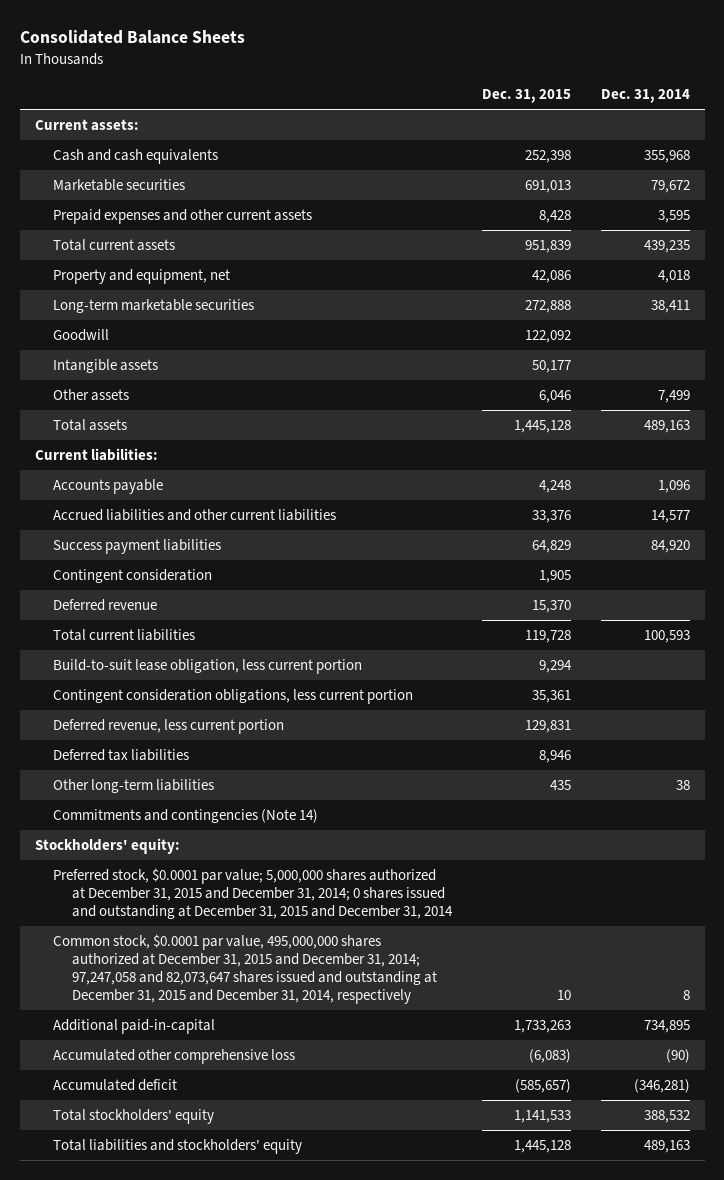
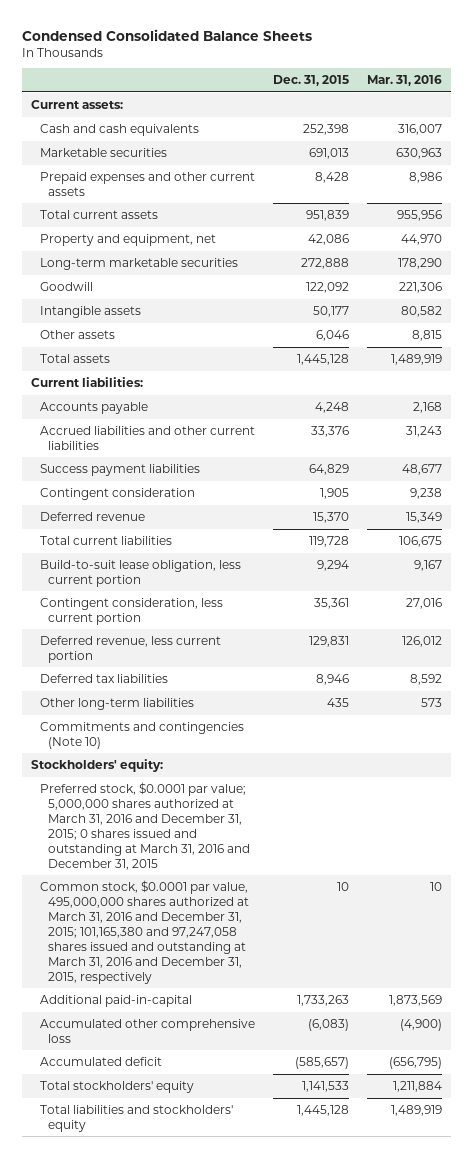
[19,30,245,45] Consolidated Balance Sheets -> [22,28,313,41] Condensed Consolidated Balance Sheets
[600,89,690,104] Dec. 31, 2014 -> none
none -> [366,75,442,87] Mar. 31, 2016
[53,689,414,705] Contingent consideration obligations, less current portion -> [39,597,223,625] Contingent consideration, less current portion
[53,809,319,824] Commitments and contingencies (Note 14) -> [39,721,244,749] Commitments and contingencies (Note 10)
[53,868,454,920] Preferred stock, $0.0001 par value; 5,000,000 shares authorized at December 31, 2015 and December 31, 2014; 0 shares issued and outstanding at December 31, 2015 and December 31, 2014 -> [39,781,251,870] Preferred stock, $0.0001 par value; 5,000,000 shares authorized at March 31, 2016 and December 31, 2015; 0 shares issued and outstanding at March 31, 2016 and December 31, 2015
[53,934,438,1005] Common stock, $0.0001 par value, 495,000,000 shares authorized at December 31, 2015 and December 31, 2014; 97,247,058 and 82,073,647 shares issued and outstanding at December 31, 2015 and December 31, 2014, respectively -> [39,879,250,984] Common stock, $0.0001 par value, 495,000,000 shares authorized at March 31, 2016 and December 31, 2015; 101,165,380 and 97,247,058 shares issued and outstanding at March 31, 2016 and December 31, 2015, respectively

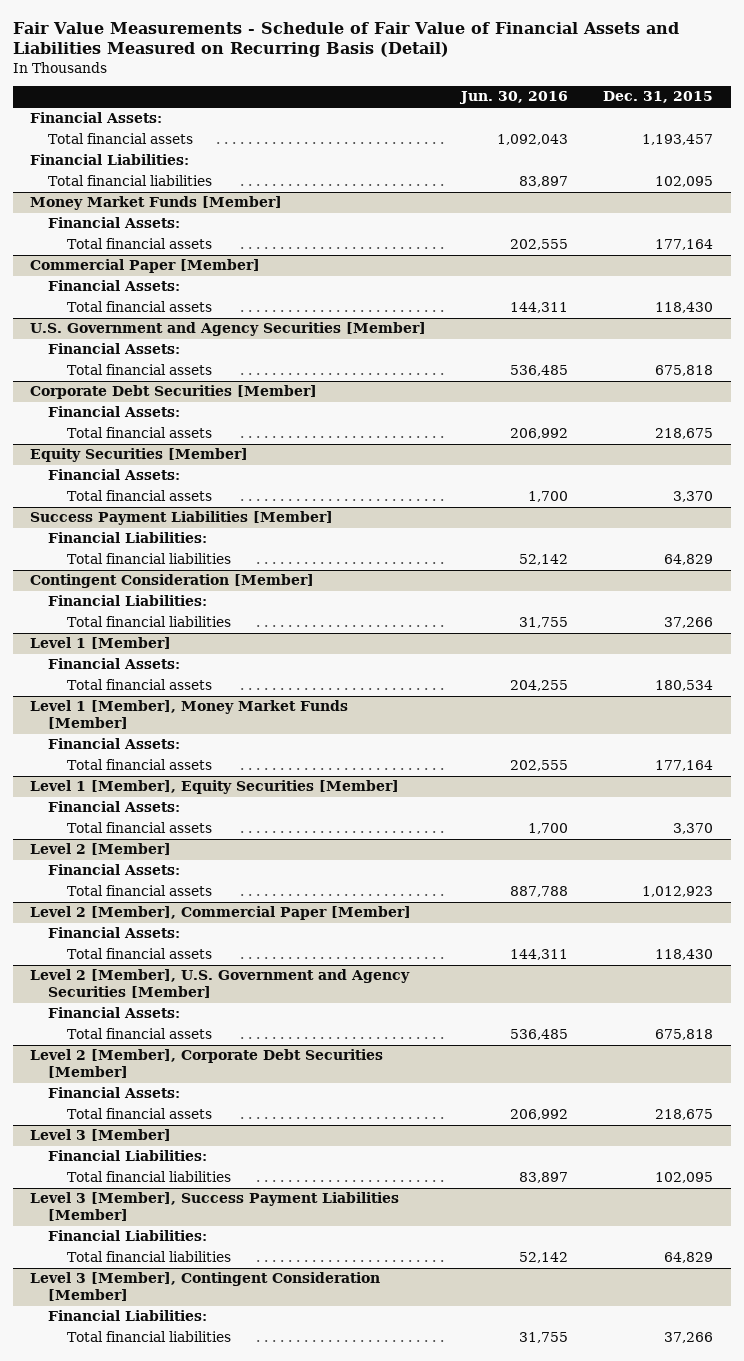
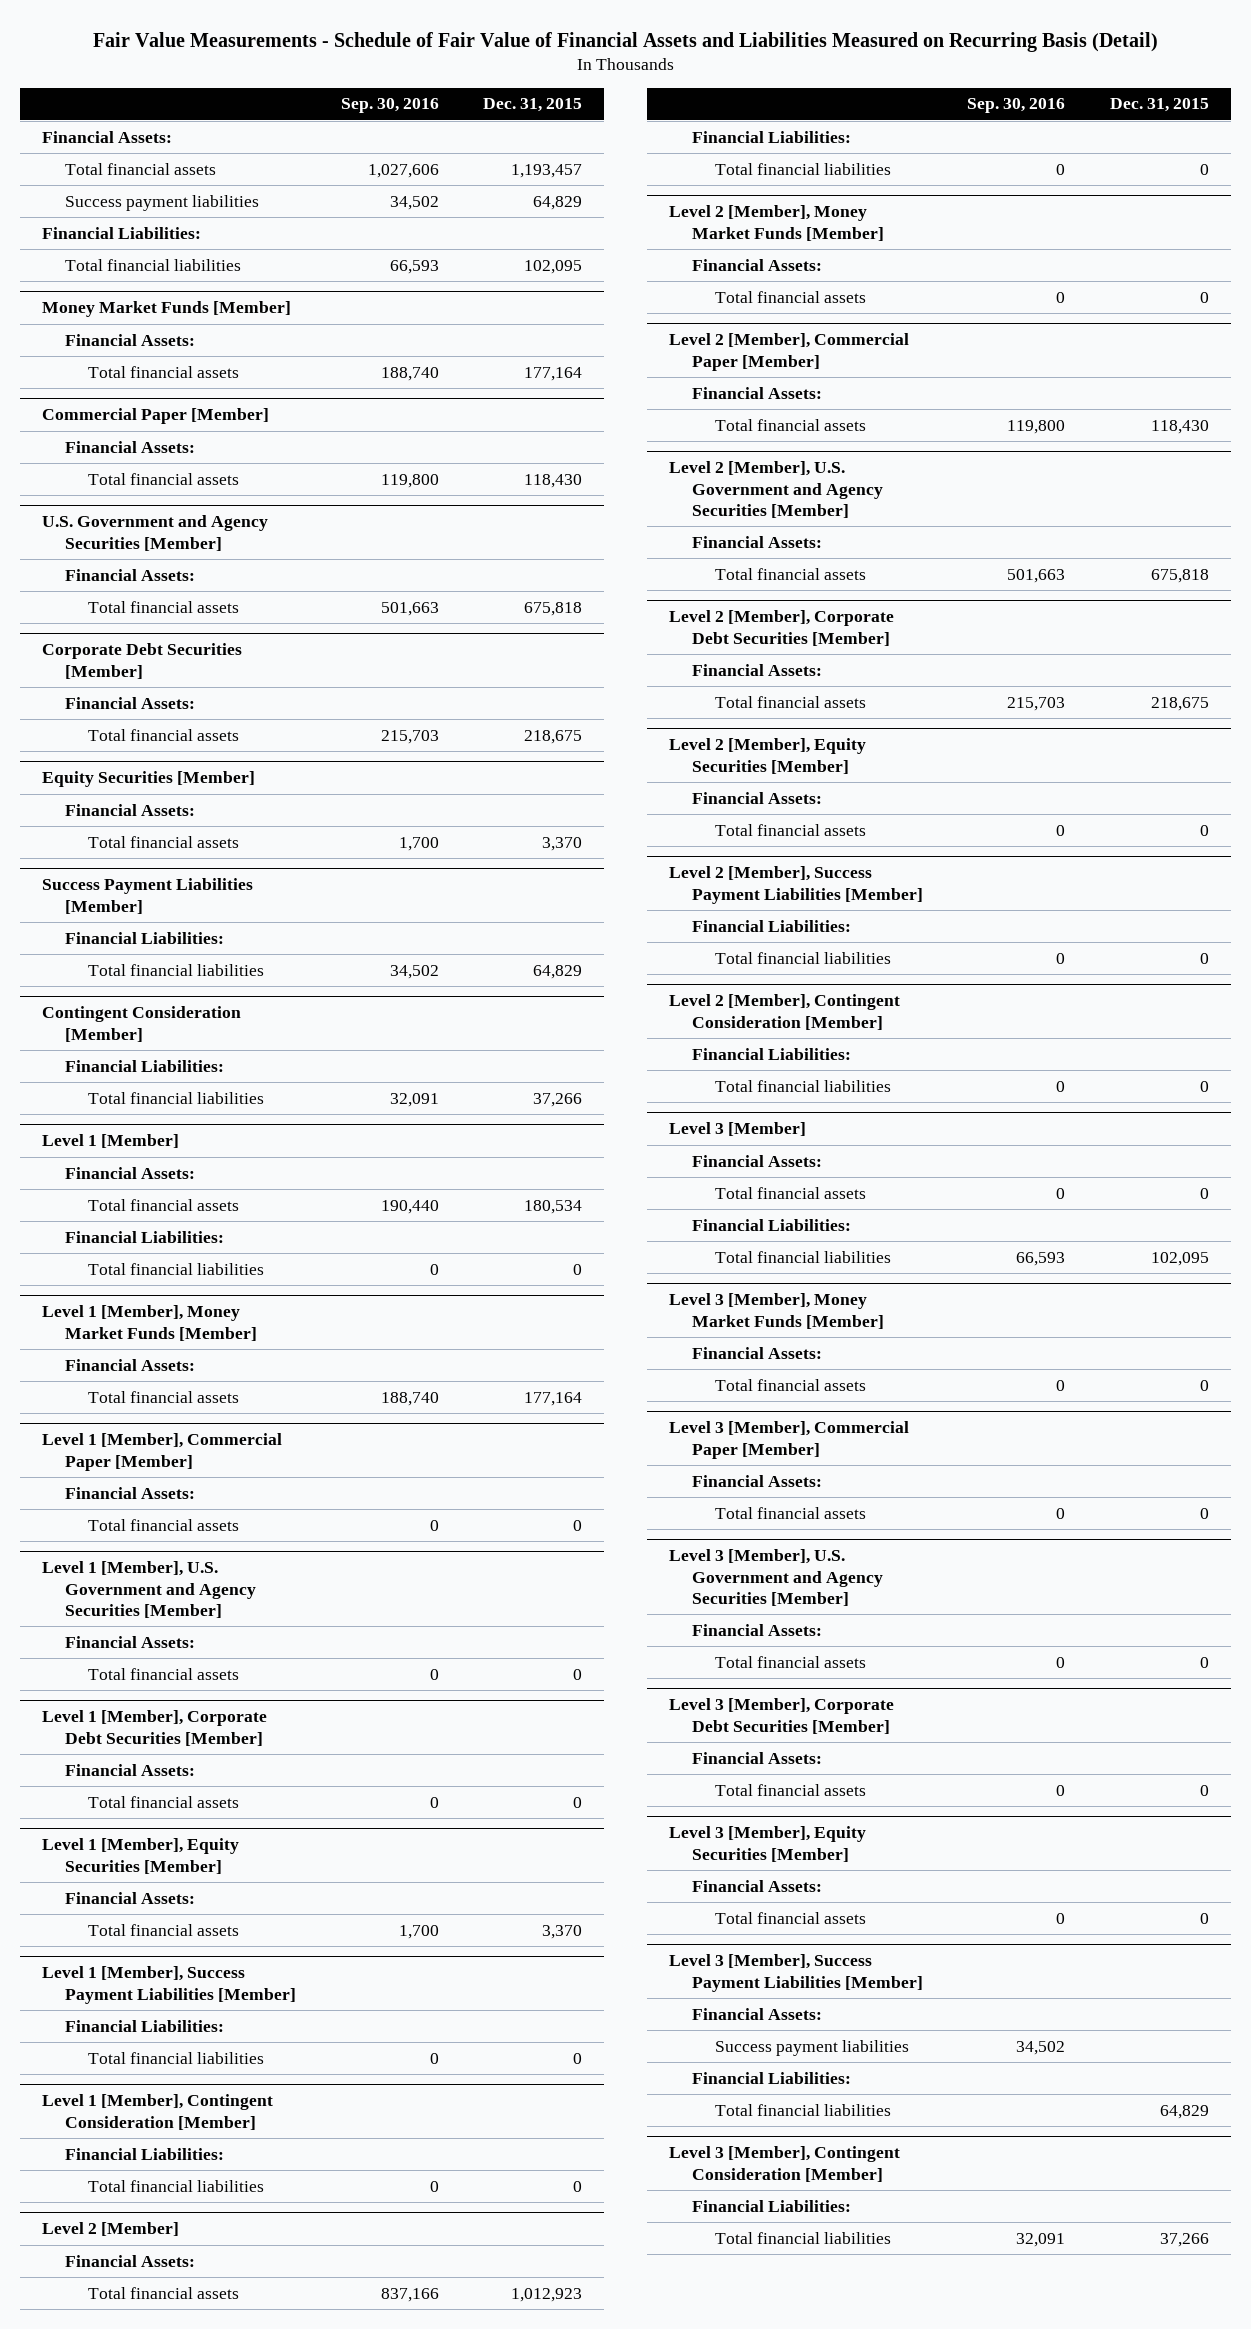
[459,91,569,105] Jun. 30, 2016 -> none
none -> [340,98,439,114] Sep. 30, 2016
none -> [65,194,260,211] Success payment liabilities
none -> [65,1230,225,1243] Financial Liabilities:
none -> [88,1262,265,1275] Total financial liabilities
none -> [42,1433,283,1471] Level 1 [Member], Commercial Paper [Member]
none -> [65,1486,196,1499] Financial Assets:
none -> [88,1518,240,1531] Total financial assets
none -> [42,1561,257,1619] Level 1 [Member], U.S. Government and Agency Securities [Member]
none -> [65,1635,196,1648] Financial Assets:
none -> [88,1667,240,1680] Total financial assets
none -> [42,1710,268,1746] Level 1 [Member], Corporate Debt Securities [Member]
none -> [65,1763,196,1776] Financial Assets:
none -> [88,1795,240,1808] Total financial assets
none -> [42,1966,297,2004] Level 1 [Member], Success Payment Liabilities [Member]
none -> [65,2019,225,2032] Financial Liabilities:
none -> [88,2051,265,2064] Total financial liabilities
none -> [42,2094,274,2130] Level 1 [Member], Contingent Consideration [Member]
none -> [65,2147,225,2160] Financial Liabilities:
none -> [88,2179,265,2192] Total financial liabilities
none -> [692,130,852,143] Financial Liabilities:
none -> [715,162,892,175] Total financial liabilities
none -> [669,205,885,241] Level 2 [Member], Money Market Funds [Member]
none -> [692,258,823,271] Financial Assets:
none -> [715,290,867,303] Total financial assets
none -> [669,738,867,774] Level 2 [Member], Equity Securities [Member]
none -> [692,791,823,804] Financial Assets:
none -> [715,823,867,836] Total financial assets
none -> [669,866,924,904] Level 2 [Member], Success Payment Liabilities [Member]
none -> [692,919,852,932] Financial Liabilities:
none -> [715,951,892,964] Total financial liabilities
none -> [669,994,901,1030] Level 2 [Member], Contingent Consideration [Member]
none -> [692,1047,852,1060] Financial Liabilities:
none -> [715,1079,892,1092] Total financial liabilities
none -> [692,1154,823,1167] Financial Assets:
none -> [715,1186,867,1199] Total financial assets
none -> [669,1293,885,1329] Level 3 [Member], Money Market Funds [Member]
none -> [692,1346,823,1359] Financial Assets:
none -> [715,1378,867,1391] Total financial assets
none -> [669,1421,910,1459] Level 3 [Member], Commercial Paper [Member]
none -> [692,1474,823,1487] Financial Assets:
none -> [715,1506,867,1519] Total financial assets
none -> [669,1549,884,1607] Level 3 [Member], U.S. Government and Agency Securities [Member]
none -> [692,1623,823,1636] Financial Assets:
none -> [715,1655,867,1668] Total financial assets
none -> [669,1698,895,1734] Level 3 [Member], Corporate Debt Securities [Member]
none -> [692,1751,823,1764] Financial Assets:
none -> [715,1783,867,1796] Total financial assets
none -> [669,1826,867,1862] Level 3 [Member], Equity Securities [Member]
none -> [692,1879,823,1892] Financial Assets:
none -> [715,1911,867,1924] Total financial assets
none -> [692,2007,823,2020] Financial Assets:
none -> [715,2039,910,2056] Success payment liabilities

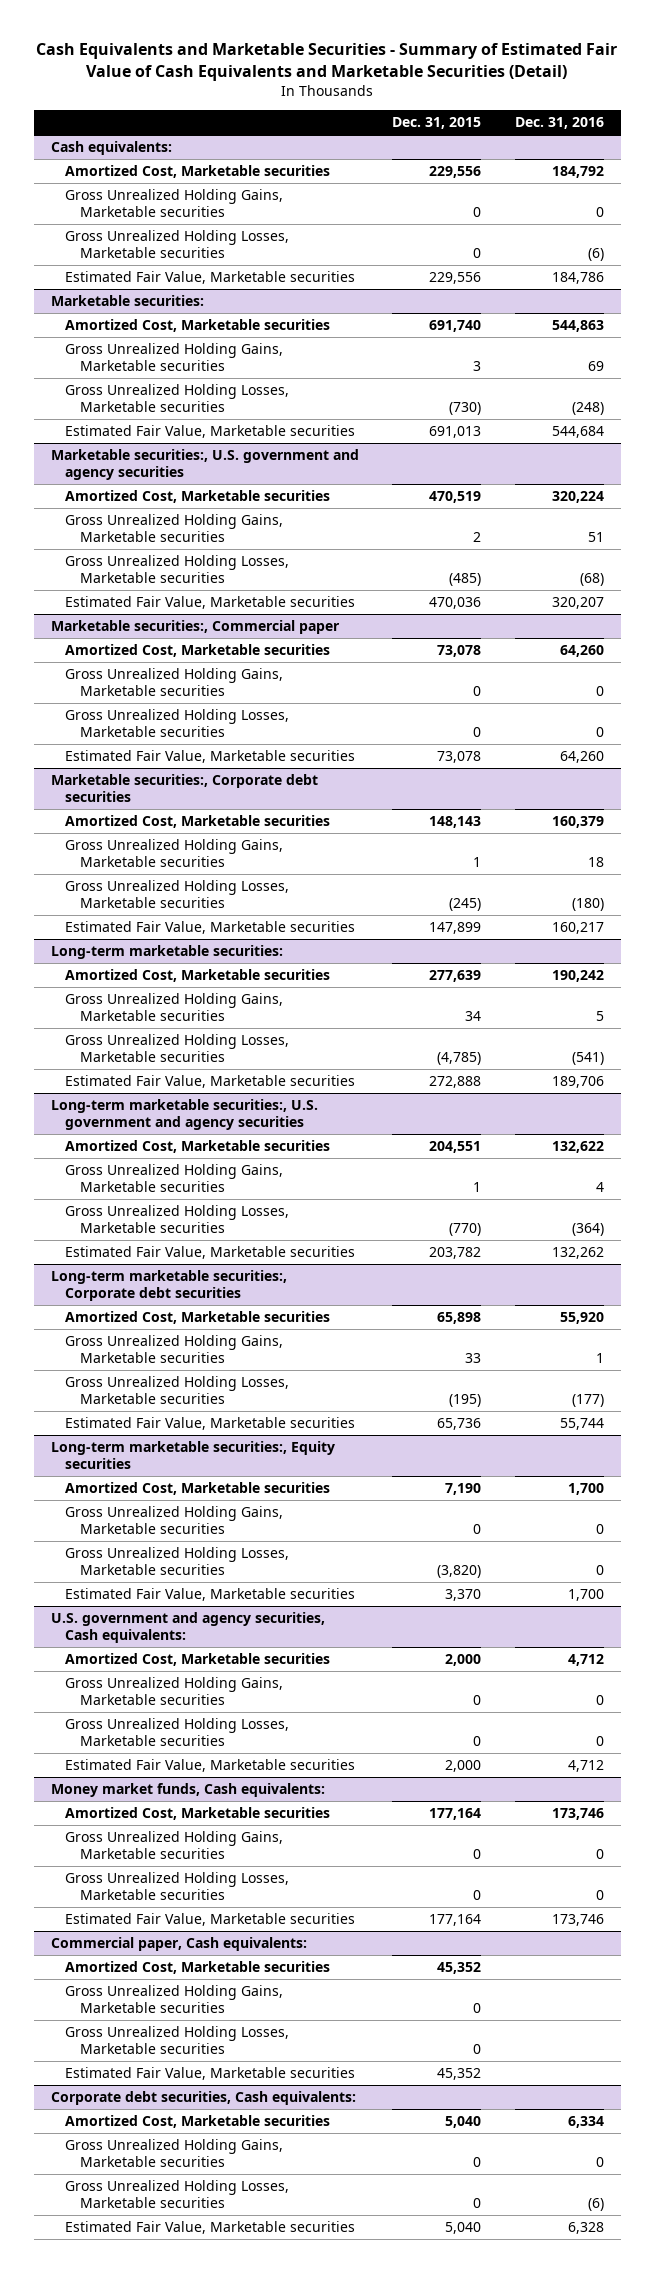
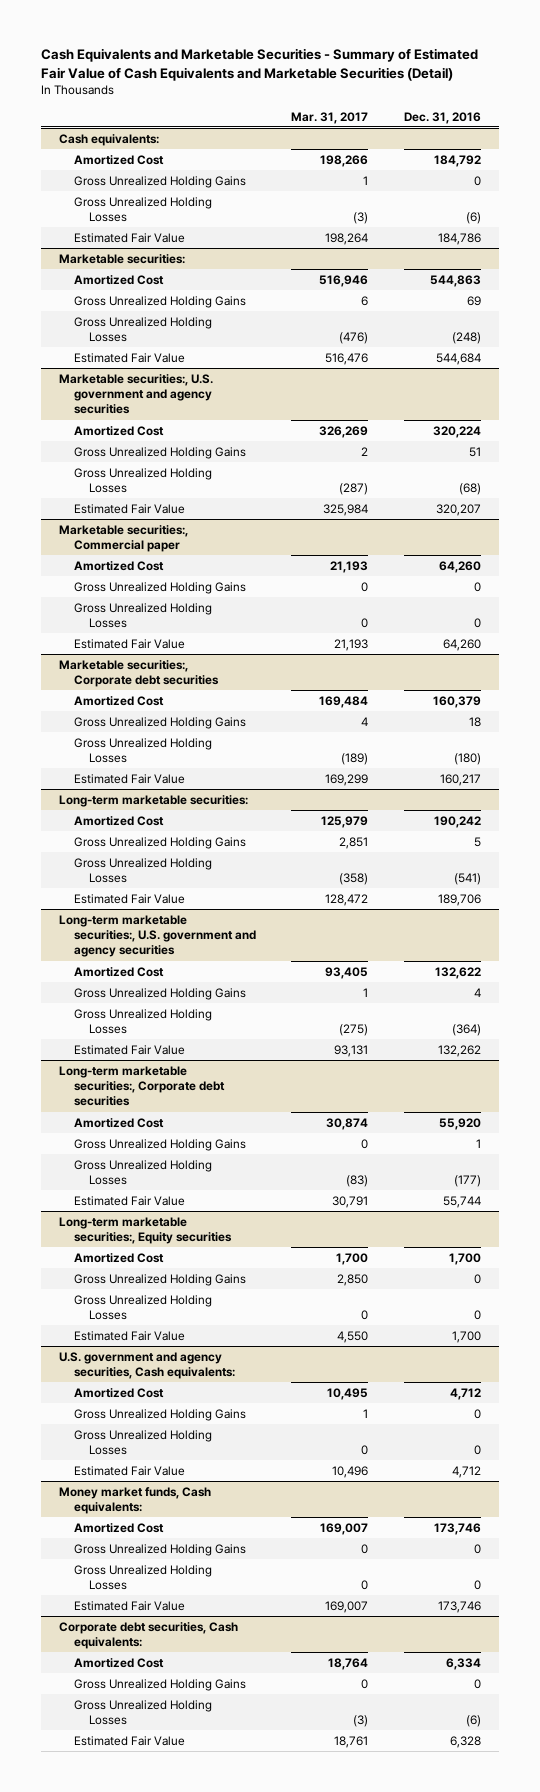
[392,117,482,130] Dec. 31, 2015 -> none
none -> [291,111,369,124] Mar. 31, 2017
[65,165,331,179] Amortized Cost, Marketable securities -> [73,154,164,165] Amortized Cost
[65,189,284,217] Gross Unrealized Holding Gains, Marketable securities -> [73,175,246,188] Gross Unrealized Holding Gains
[65,230,290,258] Gross Unrealized Holding Losses, Marketable securities -> [73,196,212,223] Gross Unrealized Holding Losses
[65,271,356,285] Estimated Fair Value, Marketable securities -> [73,232,185,243] Estimated Fair Value
[65,319,331,333] Amortized Cost, Marketable securities -> [73,274,164,285] Amortized Cost
[65,343,284,371] Gross Unrealized Holding Gains, Marketable securities -> [73,295,246,308] Gross Unrealized Holding Gains
[65,384,290,412] Gross Unrealized Holding Losses, Marketable securities -> [73,316,212,343] Gross Unrealized Holding Losses
[65,425,356,439] Estimated Fair Value, Marketable securities -> [73,352,185,363] Estimated Fair Value
[65,490,331,504] Amortized Cost, Marketable securities -> [73,425,164,436] Amortized Cost
[65,514,284,542] Gross Unrealized Holding Gains, Marketable securities -> [73,446,246,459] Gross Unrealized Holding Gains
[65,555,290,583] Gross Unrealized Holding Losses, Marketable securities -> [73,467,212,494] Gross Unrealized Holding Losses
[65,596,356,610] Estimated Fair Value, Marketable securities -> [73,503,185,514] Estimated Fair Value
[65,644,331,658] Amortized Cost, Marketable securities -> [73,560,164,571] Amortized Cost
[65,668,284,696] Gross Unrealized Holding Gains, Marketable securities -> [73,581,246,594] Gross Unrealized Holding Gains
[65,709,290,737] Gross Unrealized Holding Losses, Marketable securities -> [73,602,212,629] Gross Unrealized Holding Losses
[65,750,356,764] Estimated Fair Value, Marketable securities -> [73,638,185,649] Estimated Fair Value
[65,815,331,829] Amortized Cost, Marketable securities -> [73,695,164,706] Amortized Cost
[65,839,284,867] Gross Unrealized Holding Gains, Marketable securities -> [73,716,246,729] Gross Unrealized Holding Gains
[65,880,290,908] Gross Unrealized Holding Losses, Marketable securities -> [73,737,212,764] Gross Unrealized Holding Losses
[65,921,356,935] Estimated Fair Value, Marketable securities -> [73,773,185,784] Estimated Fair Value
[65,969,331,983] Amortized Cost, Marketable securities -> [73,815,164,826] Amortized Cost
[65,993,284,1021] Gross Unrealized Holding Gains, Marketable securities -> [73,836,246,849] Gross Unrealized Holding Gains
[65,1034,290,1062] Gross Unrealized Holding Losses, Marketable securities -> [73,857,212,884] Gross Unrealized Holding Losses
[65,1075,356,1089] Estimated Fair Value, Marketable securities -> [73,893,185,904] Estimated Fair Value
[65,1140,331,1154] Amortized Cost, Marketable securities -> [73,966,164,977] Amortized Cost
[65,1164,284,1192] Gross Unrealized Holding Gains, Marketable securities -> [73,987,246,1000] Gross Unrealized Holding Gains
[65,1205,290,1233] Gross Unrealized Holding Losses, Marketable securities -> [73,1008,212,1035] Gross Unrealized Holding Losses
[65,1246,356,1260] Estimated Fair Value, Marketable securities -> [73,1044,185,1055] Estimated Fair Value
[65,1311,331,1325] Amortized Cost, Marketable securities -> [73,1117,164,1128] Amortized Cost
[65,1335,284,1363] Gross Unrealized Holding Gains, Marketable securities -> [73,1138,246,1151] Gross Unrealized Holding Gains
[65,1376,290,1404] Gross Unrealized Holding Losses, Marketable securities -> [73,1159,212,1186] Gross Unrealized Holding Losses
[65,1417,356,1431] Estimated Fair Value, Marketable securities -> [73,1195,185,1206] Estimated Fair Value
[65,1482,331,1496] Amortized Cost, Marketable securities -> [73,1252,164,1263] Amortized Cost
[65,1506,284,1534] Gross Unrealized Holding Gains, Marketable securities -> [73,1273,246,1286] Gross Unrealized Holding Gains
[65,1547,290,1575] Gross Unrealized Holding Losses, Marketable securities -> [73,1294,212,1321] Gross Unrealized Holding Losses
[65,1588,356,1602] Estimated Fair Value, Marketable securities -> [73,1330,185,1341] Estimated Fair Value
[65,1653,331,1667] Amortized Cost, Marketable securities -> [73,1387,164,1398] Amortized Cost
[65,1677,284,1705] Gross Unrealized Holding Gains, Marketable securities -> [73,1408,246,1421] Gross Unrealized Holding Gains
[65,1718,290,1746] Gross Unrealized Holding Losses, Marketable securities -> [73,1429,212,1456] Gross Unrealized Holding Losses
[65,1759,356,1773] Estimated Fair Value, Marketable securities -> [73,1465,185,1476] Estimated Fair Value
[50,1937,307,1952] Commercial paper, Cash equivalents: -> none
[65,1961,331,1975] Amortized Cost, Marketable securities -> none
[65,1985,284,2013] Gross Unrealized Holding Gains, Marketable securities -> none
[65,2026,290,2054] Gross Unrealized Holding Losses, Marketable securities -> none
[65,2067,356,2081] Estimated Fair Value, Marketable securities -> none
[65,1807,331,1821] Amortized Cost, Marketable securities -> [73,1522,164,1533] Amortized Cost
[65,1831,284,1859] Gross Unrealized Holding Gains, Marketable securities -> [73,1543,246,1556] Gross Unrealized Holding Gains
[65,1872,290,1900] Gross Unrealized Holding Losses, Marketable securities -> [73,1564,212,1591] Gross Unrealized Holding Losses
[65,1913,356,1927] Estimated Fair Value, Marketable securities -> [73,1600,185,1611] Estimated Fair Value
[65,2115,331,2129] Amortized Cost, Marketable securities -> [73,1657,164,1668] Amortized Cost
[65,2139,284,2167] Gross Unrealized Holding Gains, Marketable securities -> [73,1678,246,1691] Gross Unrealized Holding Gains
[65,2180,290,2208] Gross Unrealized Holding Losses, Marketable securities -> [73,1699,212,1726] Gross Unrealized Holding Losses
[65,2221,356,2235] Estimated Fair Value, Marketable securities -> [73,1735,185,1746] Estimated Fair Value

